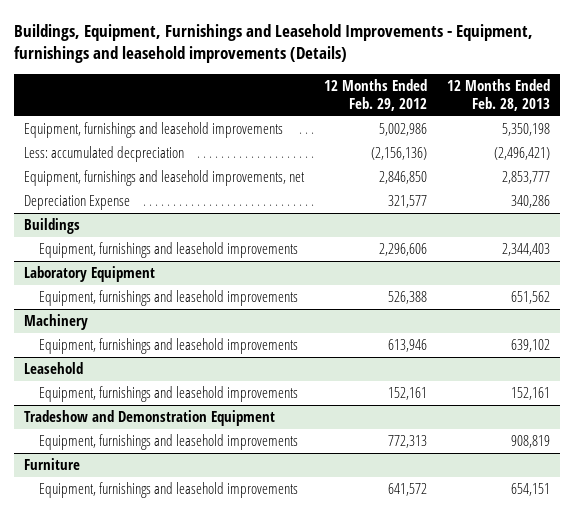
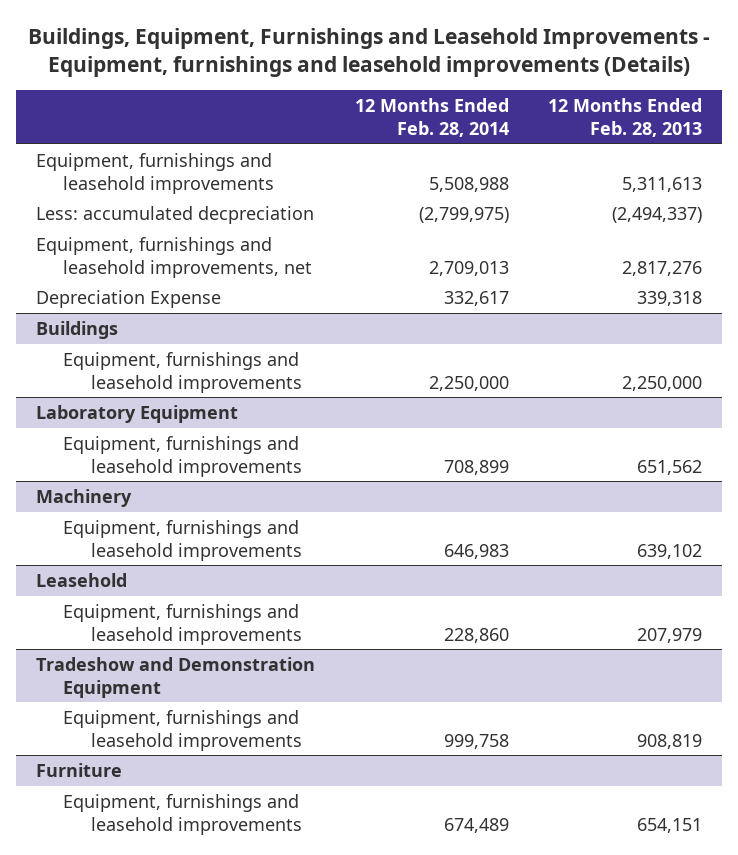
[324,78,428,112] 12 Months Ended Feb. 29, 2012 -> none
none -> [354,98,509,138] 12 Months Ended Feb. 28, 2014
[502,122,551,136] 5,350,198 -> [622,176,703,192] 5,311,613
[494,146,551,160] (2,496,421) -> [612,206,703,223] (2,494,337)
[502,170,551,184] 2,853,777 -> [622,260,703,276] 2,817,276
[511,194,551,208] 340,286 -> [637,290,703,306] 339,318
[502,242,551,256] 2,344,403 -> [622,375,703,391] 2,250,000
[511,386,551,400] 152,161 -> [637,627,703,643] 207,979

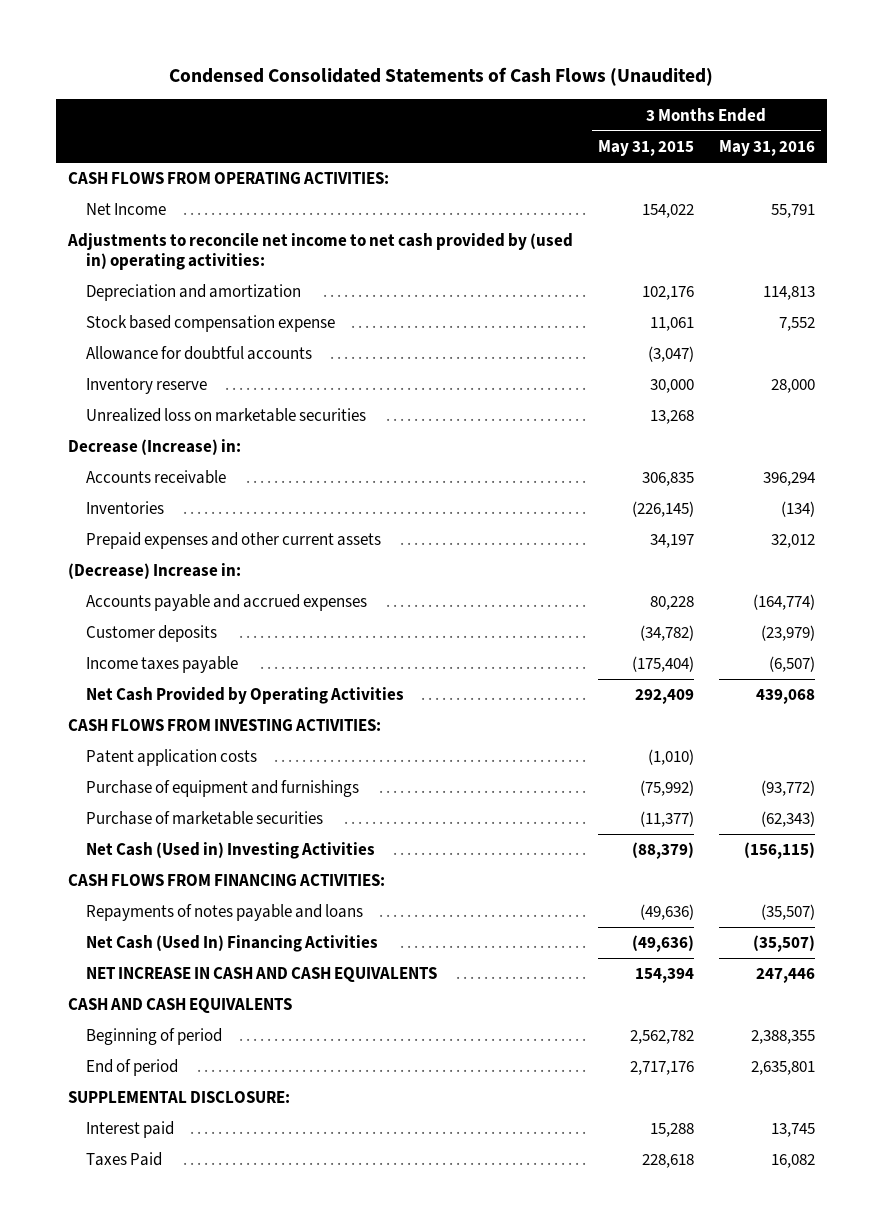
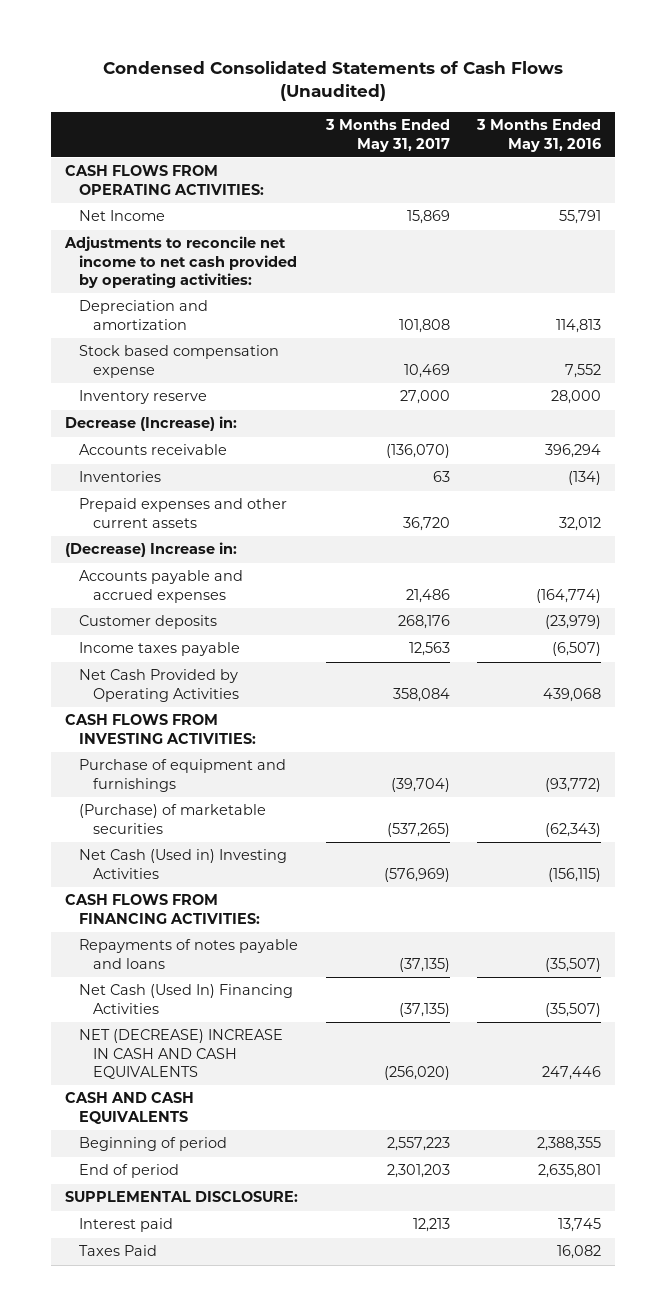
[597,139,694,156] May 31, 2015 -> none
none -> [324,119,450,152] 3 Months Ended May 31, 2017
[67,233,574,271] Adjustments to reconcile net income to net cash provided by (used in) operating activities: -> [64,236,298,289] Adjustments to reconcile net income to net cash provided by operating activities:
[85,346,312,361] Allowance for doubtful accounts -> none
[85,408,366,423] Unrealized loss on marketable securities -> none
[85,749,257,767] Patent application costs -> none
[85,811,323,826] Purchase of marketable securities -> [79,804,267,834] (Purchase) of marketable securities
[85,967,437,984] NET INCREASE IN CASH AND CASH EQUIVALENTS -> [79,1029,284,1080] NET (DECREASE) INCREASE IN CASH AND CASH EQUIVALENTS

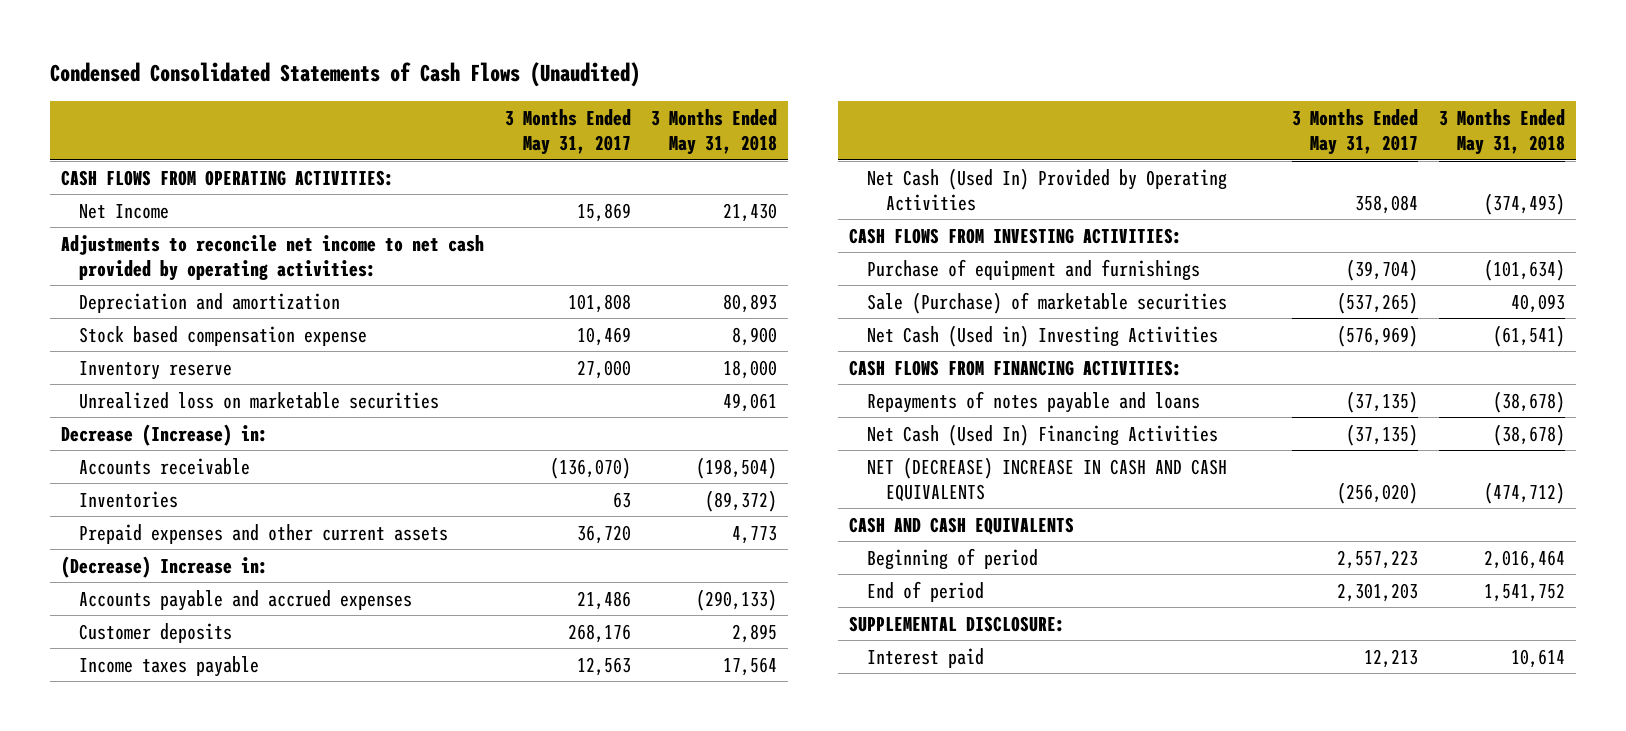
[476,119,602,152] 3 Months Ended May 31, 2016 -> none
none -> [651,108,778,156] 3 Months Ended May 31, 2018
none -> [79,391,440,409] Unrealized loss on marketable securities
[79,669,240,702] Net Cash Provided by Operating Activities -> [867,167,1228,211] Net Cash (Used In) Provided by Operating Activities
[79,804,267,834] (Purchase) of marketable securities -> [867,291,1228,314] Sale (Purchase) of marketable securities
[79,1245,158,1257] Taxes Paid -> none

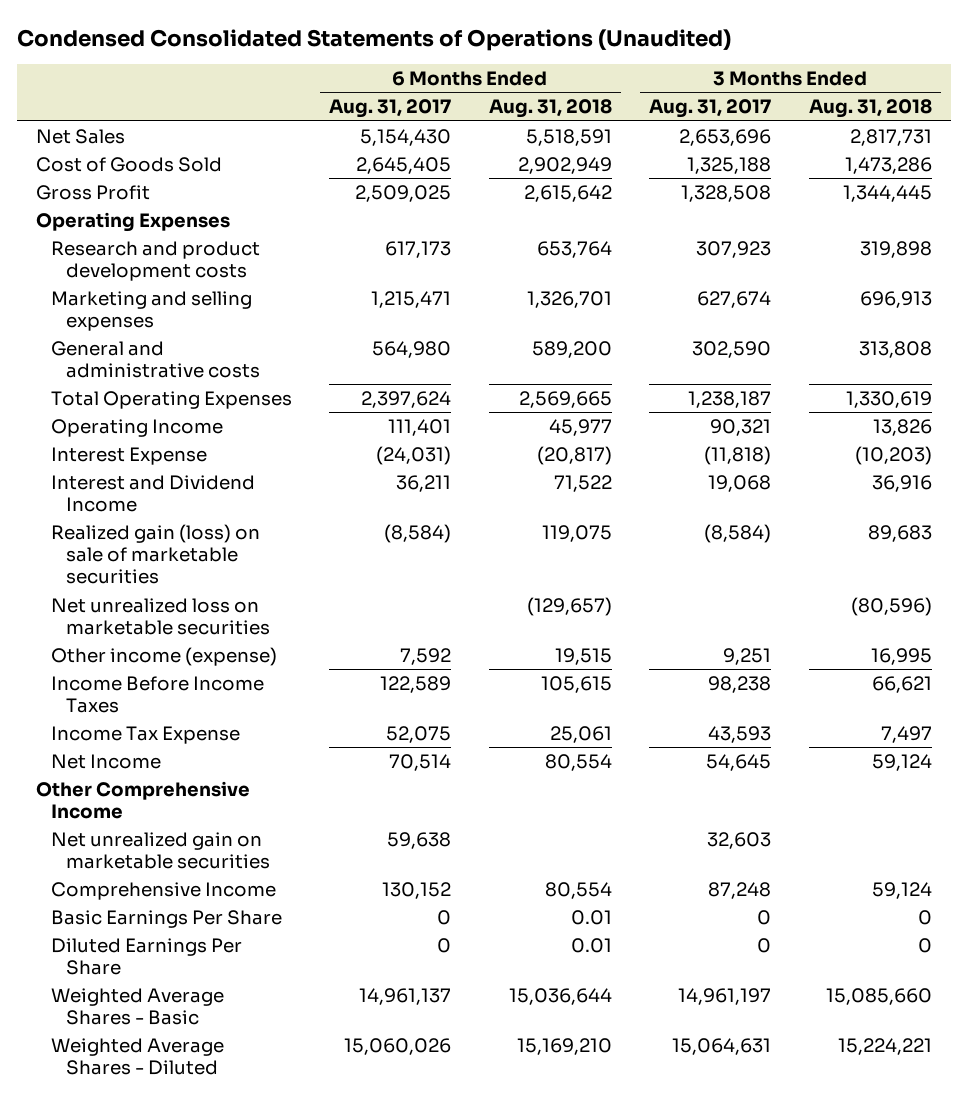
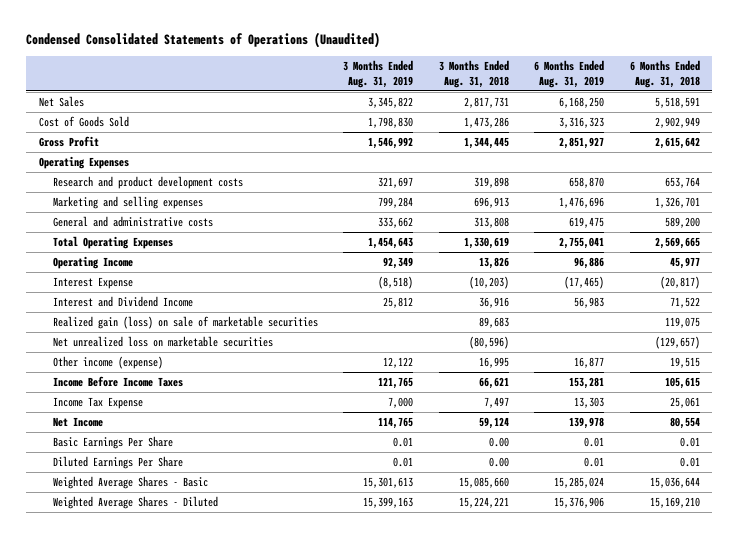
[329,99,452,119] Aug. 31, 2017 -> none
[649,99,772,119] Aug. 31, 2017 -> none
none -> [343,60,414,88] 3 Months Ended Aug. 31, 2019
none -> [534,60,605,88] 6 Months Ended Aug. 31, 2019
[35,780,250,820] Other Comprehensive Income -> none
[50,831,270,870] Net unrealized gain on marketable securities -> none
[50,881,276,900] Comprehensive Income -> none
[917,909,932,925] 0 -> [488,437,509,448] 0.00
[917,937,932,953] 0 -> [488,457,509,468] 0.00

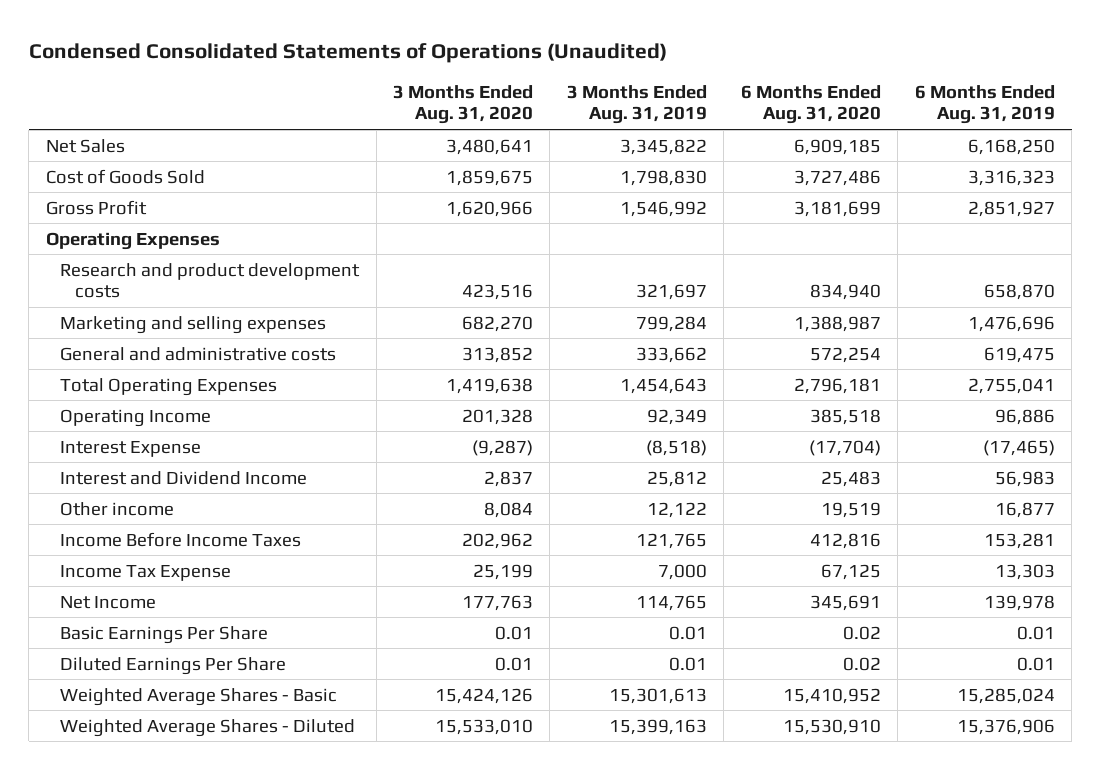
[438,60,509,88] 3 Months Ended Aug. 31, 2018 -> none
[629,60,700,88] 6 Months Ended Aug. 31, 2018 -> none
none -> [393,84,534,125] 3 Months Ended Aug. 31, 2020
none -> [740,84,881,125] 6 Months Ended Aug. 31, 2020
[52,316,318,330] Realized gain (loss) on sale of marketable securities -> none
[52,336,273,348] Net unrealized loss on marketable securities -> none
[52,356,163,370] Other income (expense) -> [60,501,175,516] Other income

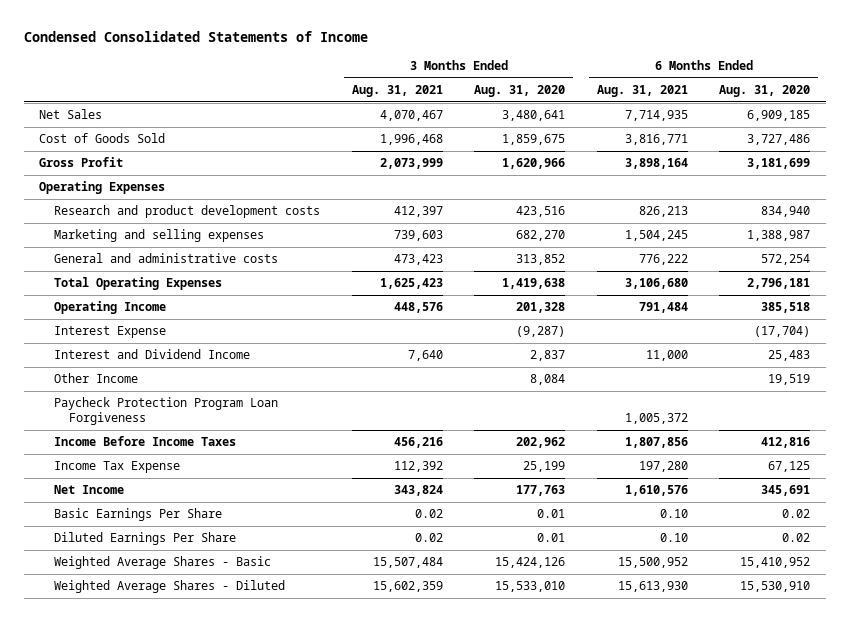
[28,42,667,63] Condensed Consolidated Statements of Operations (Unaudited) -> [23,31,368,43] Condensed Consolidated Statements of Income
[566,84,707,125] 3 Months Ended Aug. 31, 2019 -> none
[914,84,1055,125] 6 Months Ended Aug. 31, 2019 -> none
none -> [351,85,443,98] Aug. 31, 2021
none -> [596,85,688,98] Aug. 31, 2021
[60,501,175,516] Other income -> [54,373,139,384] Other Income
none -> [54,397,279,426] Paycheck Protection Program Loan Forgiveness

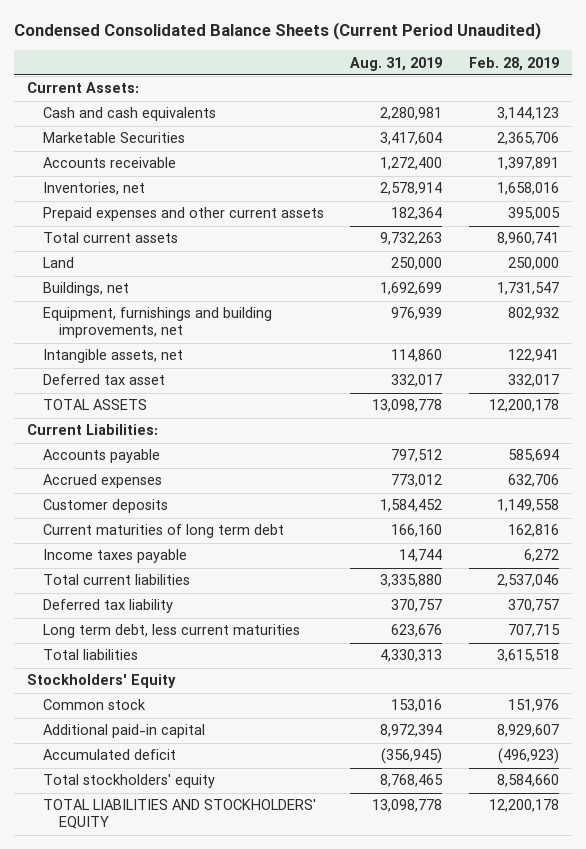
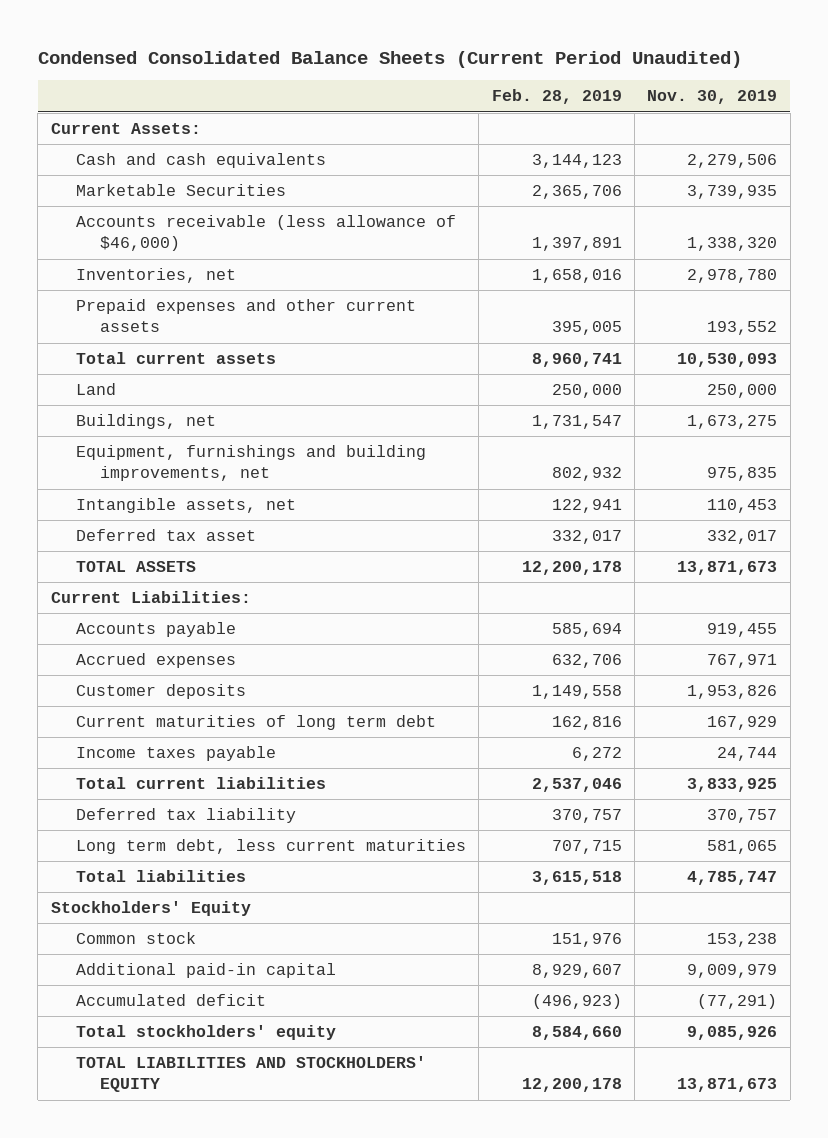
[350,56,443,71] Aug. 31, 2019 -> none
none -> [647,90,778,105] Nov. 30, 2019
[42,157,176,169] Accounts receivable -> [75,215,456,252] Accounts receivable (less allowance of $46,000)

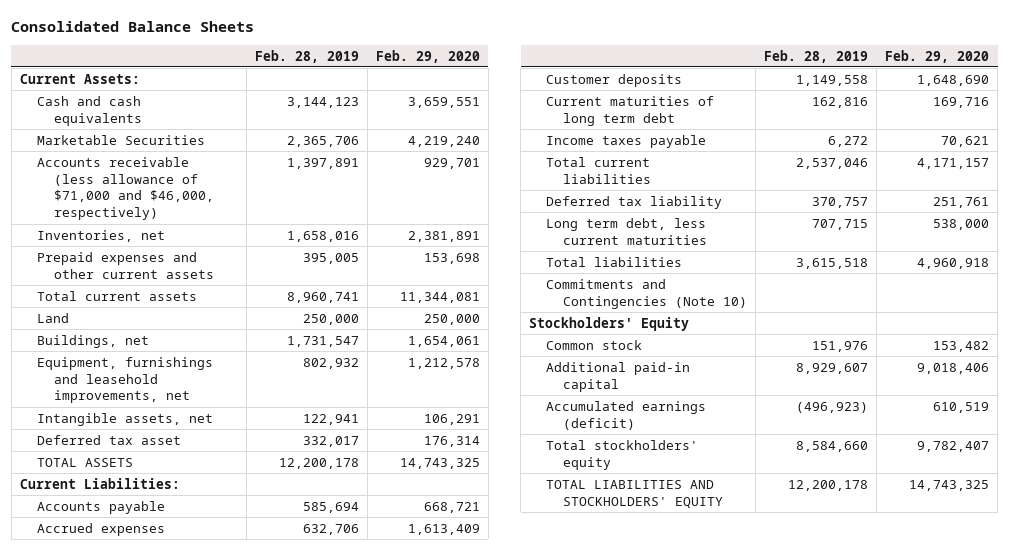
[37,50,742,68] Condensed Consolidated Balance Sheets (Current Period Unaudited) -> [11,20,255,32] Consolidated Balance Sheets
[647,90,778,105] Nov. 30, 2019 -> none
none -> [375,49,480,63] Feb. 29, 2020
[75,215,456,252] Accounts receivable (less allowance of $46,000) -> [36,156,214,221] Accounts receivable (less allowance of $71,000 and $46,000, respectively)
[75,445,426,482] Equipment, furnishings and building improvements, net -> [36,356,213,404] Equipment, furnishings and leasehold improvements, net
none -> [546,278,747,309] Commitments and Contingencies (Note 10)
[75,994,266,1007] Accumulated deficit -> [546,400,707,430] Accumulated earnings (deficit)

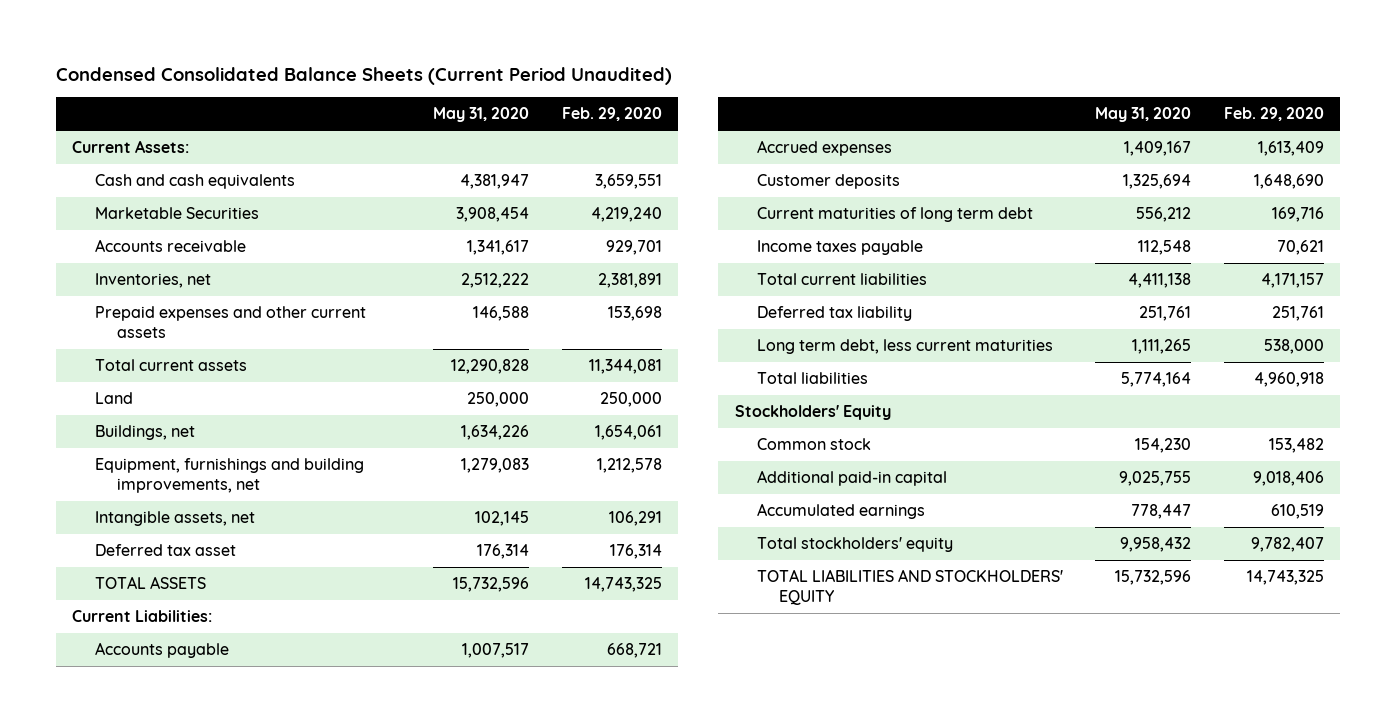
[11,20,255,32] Consolidated Balance Sheets -> [56,67,673,86] Condensed Consolidated Balance Sheets (Current Period Unaudited)
[254,49,359,63] Feb. 28, 2019 -> none
none -> [433,107,530,123] May 31, 2020
[36,156,214,221] Accounts receivable (less allowance of $71,000 and $46,000, respectively) -> [94,239,246,253] Accounts receivable
[36,356,213,404] Equipment, furnishings and leasehold improvements, net -> [94,458,364,494] Equipment, furnishings and building improvements, net
[546,278,747,309] Commitments and Contingencies (Note 10) -> none
[546,400,707,430] Accumulated earnings (deficit) -> [756,503,925,520] Accumulated earnings

